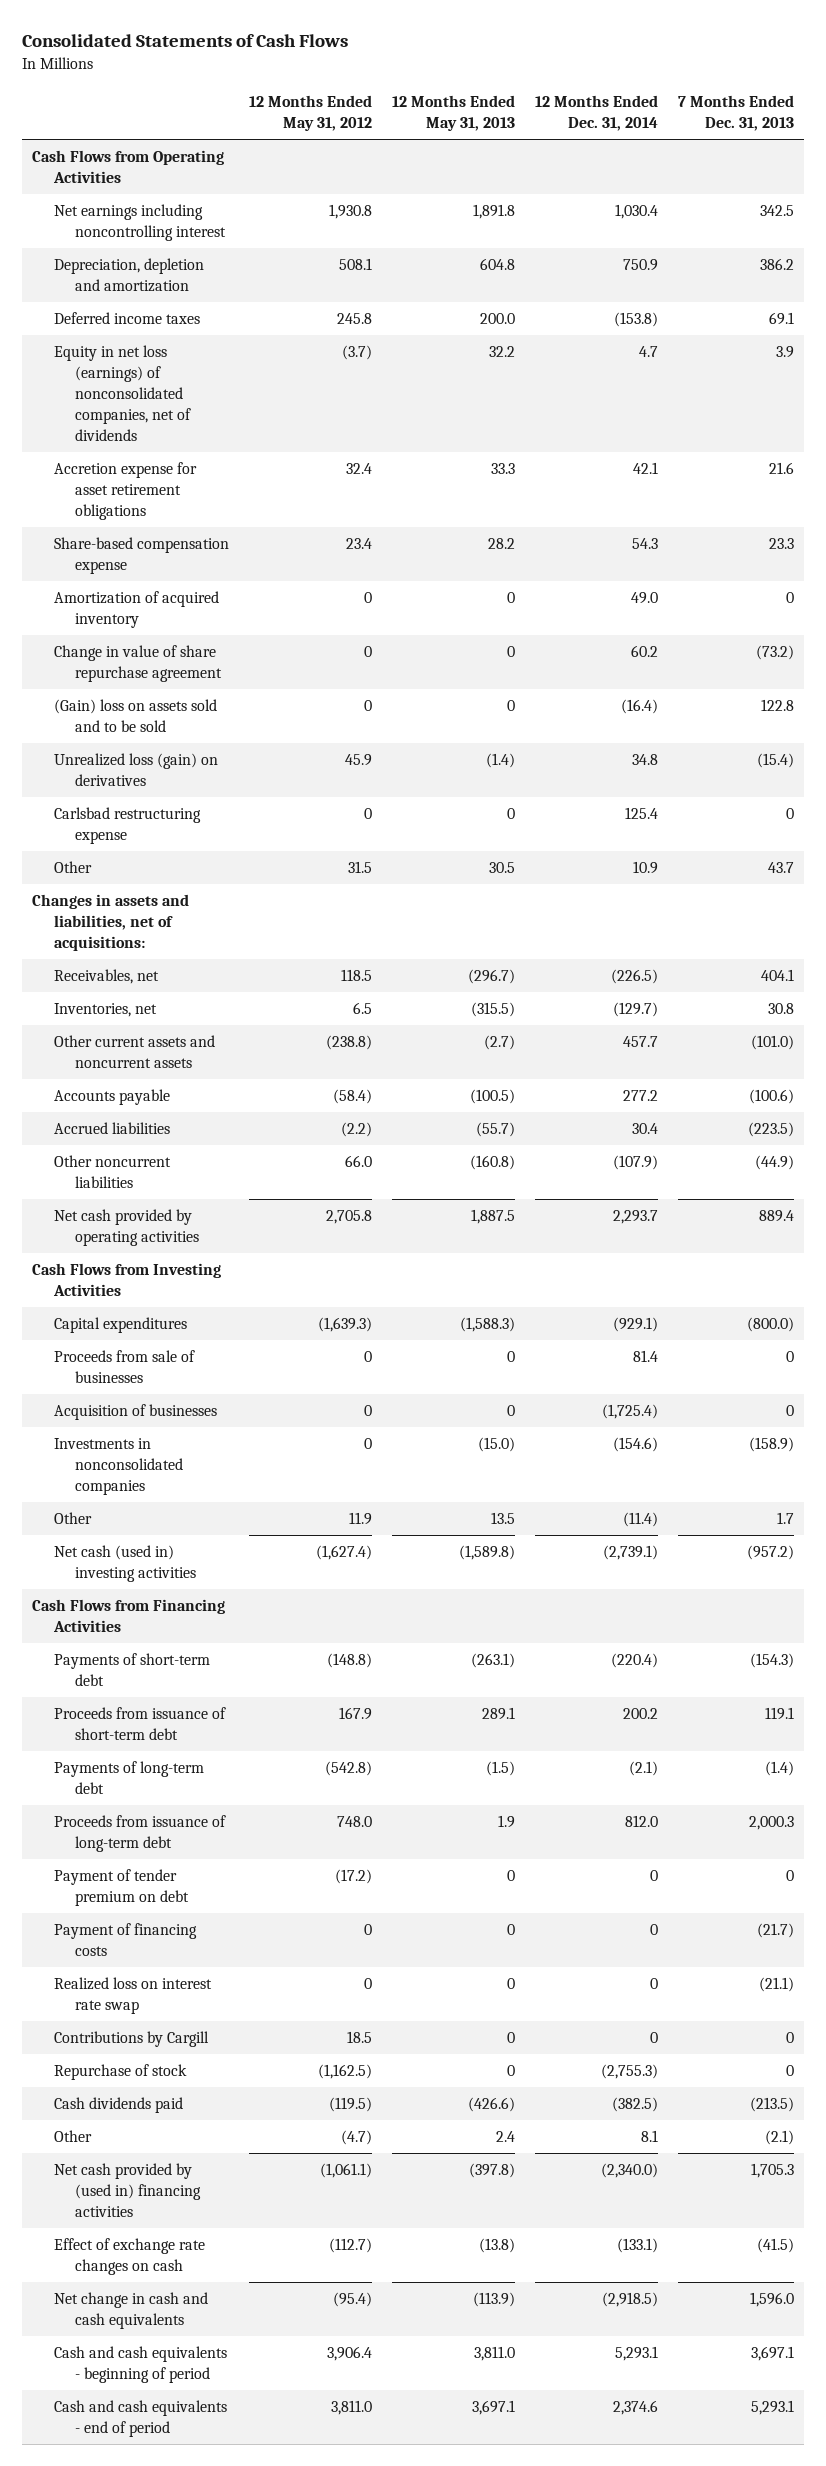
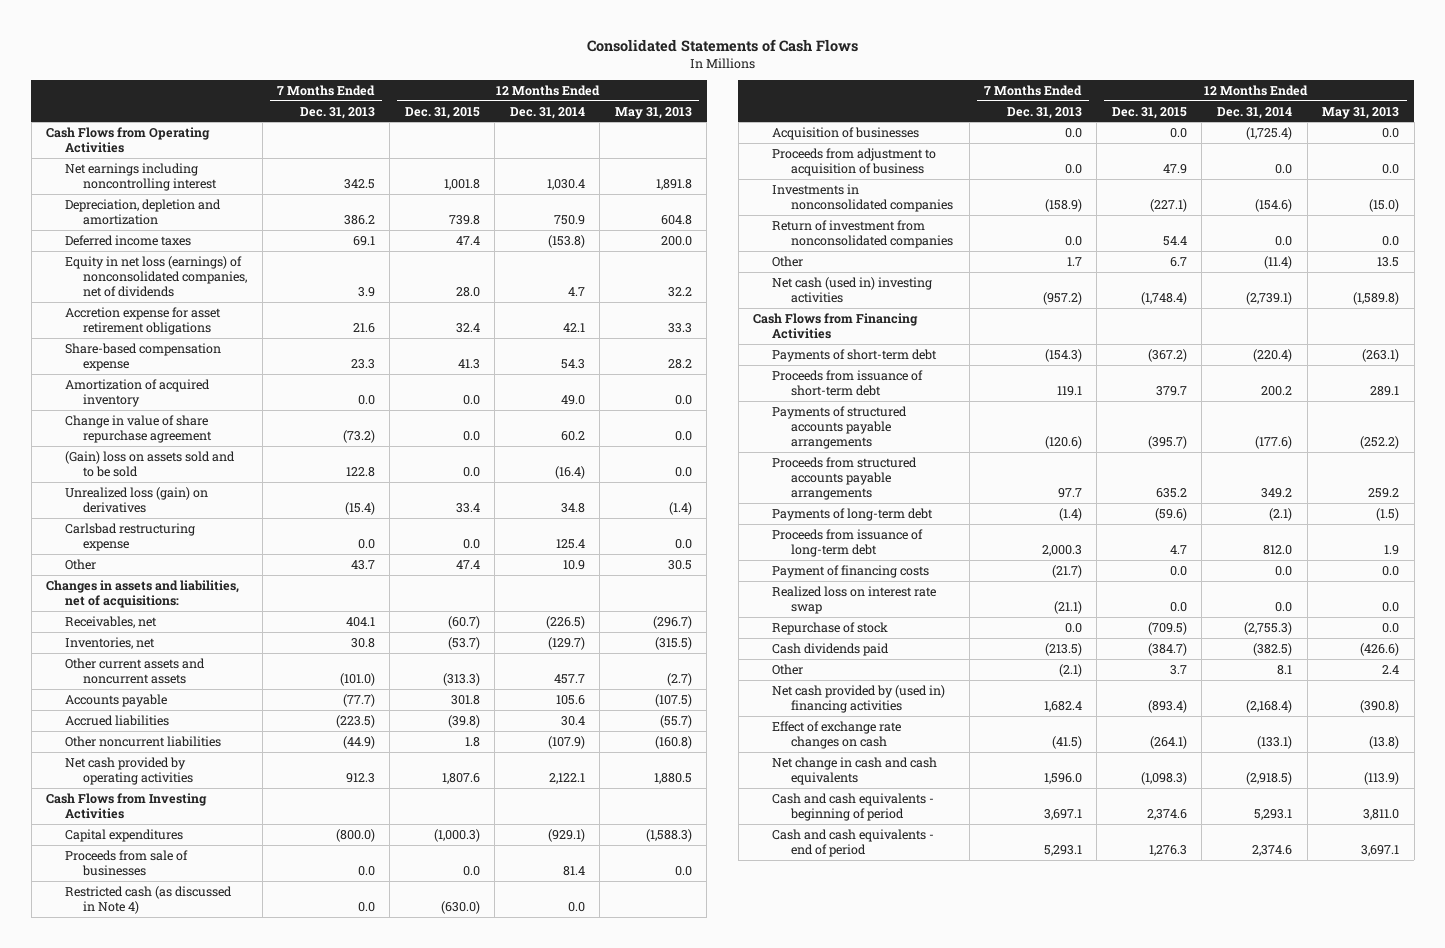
[248,95,372,132] 12 Months Ended May 31, 2012 -> none
none -> [404,106,480,119] Dec. 31, 2015
[506,592,515,604] 0 -> [674,394,692,405] 0.0
[786,592,795,604] 0 -> [357,394,375,405] 0.0
[506,646,515,658] 0 -> [674,430,692,441] 0.0
[506,700,515,712] 0 -> [674,466,692,477] 0.0
[506,808,515,820] 0 -> [674,538,692,549] 0.0
[786,808,795,820] 0 -> [357,538,375,549] 0.0
[469,1089,515,1105] (100.5) -> [654,693,692,707] (107.5)
[623,1090,659,1102] 277.2 -> [555,694,585,705] 105.6
[749,1089,795,1105] (100.6) -> [342,693,375,707] (77.7)
[470,1209,515,1225] 1,887.5 -> [653,772,692,784] 1,880.5
[613,1210,659,1225] 2,293.7 -> [548,772,585,784] 2,122.1
[759,1210,795,1223] 889.4 -> [345,772,375,783] 912.3
[506,1351,515,1363] 0 -> [674,865,692,876] 0.0
[786,1351,795,1363] 0 -> [357,865,375,876] 0.0
none -> [64,885,232,914] Restricted cash (as discussed in Note 4)
[506,1405,515,1417] 0 -> [1382,127,1400,138] 0.0
[786,1405,795,1417] 0 -> [1064,127,1082,138] 0.0
none -> [772,147,937,176] Proceeds from adjustment to acquisition of business
none -> [772,219,953,248] Return of investment from nonconsolidated companies
none -> [772,405,908,450] Payments of structured accounts payable arrangements
none -> [772,456,918,501] Proceeds from structured accounts payable arrangements
[53,1869,190,1906] Payment of tender premium on debt -> none
[53,2031,209,2048] Contributions by Cargill -> none
[506,1924,515,1936] 0 -> [1382,565,1400,576] 0.0
[650,1924,659,1936] 0 -> [1275,565,1293,576] 0.0
[506,1978,515,1990] 0 -> [1382,601,1400,612] 0.0
[650,1978,659,1990] 0 -> [1275,601,1293,612] 0.0
[506,2065,515,2077] 0 -> [1382,622,1400,633] 0.0
[786,2065,795,2077] 0 -> [1064,622,1082,633] 0.0
[468,2163,515,2179] (397.8) -> [1360,699,1400,713] (390.8)
[601,2163,659,2179] (2,340.0) -> [1246,699,1293,713] (2,168.4)
[751,2163,795,2179] 1,705.3 -> [1043,700,1082,712] 1,682.4

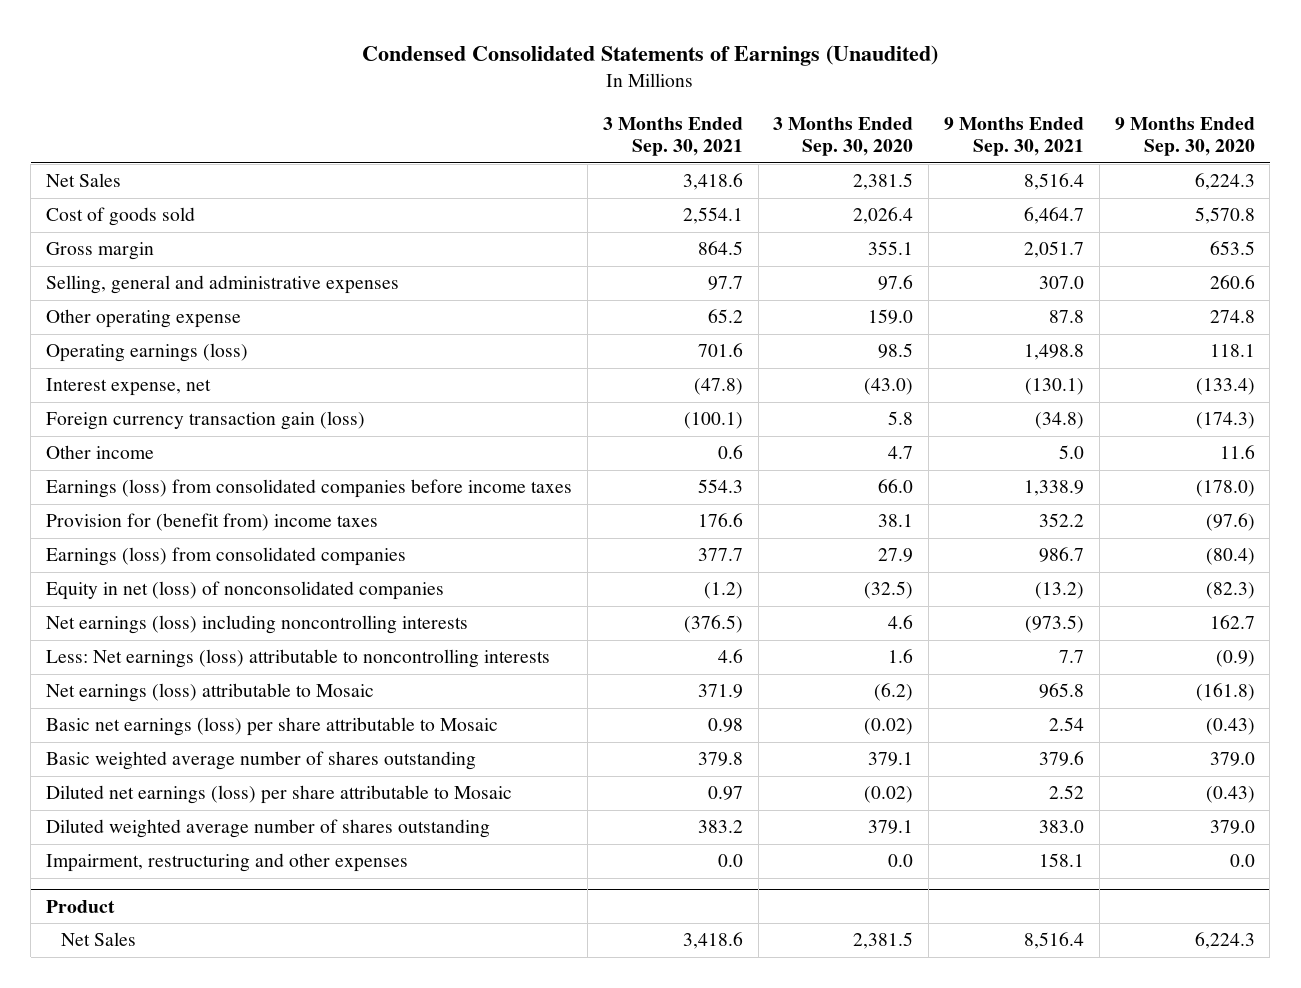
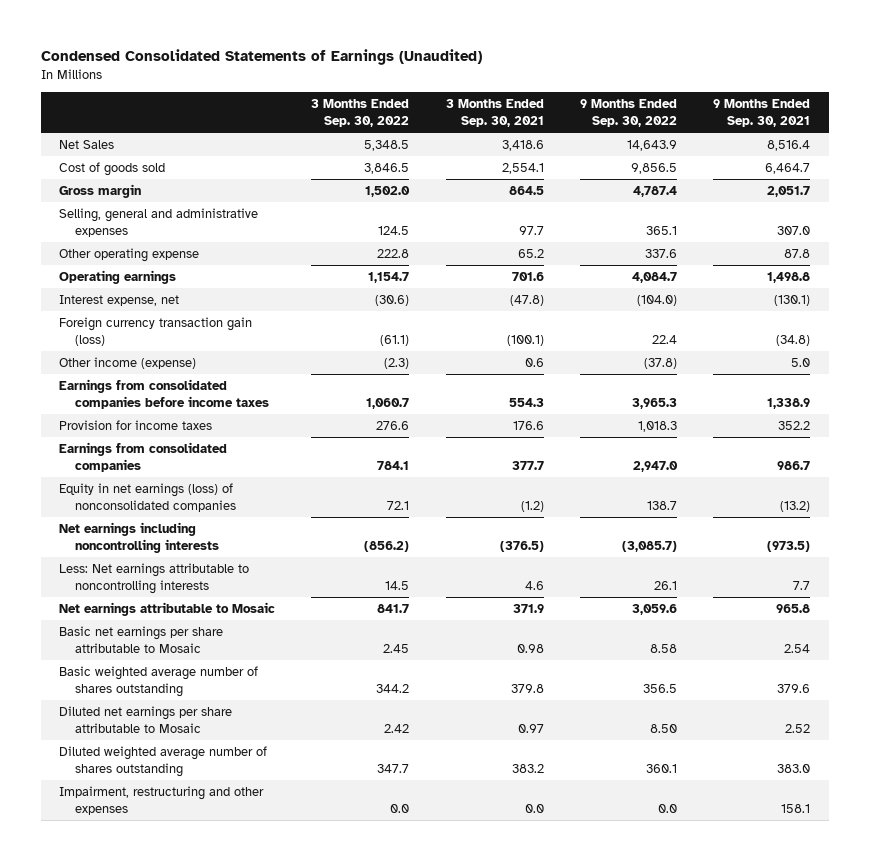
[773,116,914,157] 3 Months Ended Sep. 30, 2020 -> none
[1114,116,1255,157] 9 Months Ended Sep. 30, 2020 -> none
none -> [311,99,410,127] 3 Months Ended Sep. 30, 2022
none -> [580,99,678,127] 9 Months Ended Sep. 30, 2022
[46,343,249,363] Operating earnings (loss) -> [58,270,176,285] Operating earnings
[46,445,155,460] Other income -> [58,357,196,370] Other income (expense)
[46,479,573,499] Earnings (loss) from consolidated companies before income taxes -> [58,379,270,409] Earnings from consolidated companies before income taxes
[46,513,379,532] Provision for (benefit from) income taxes -> [58,420,212,431] Provision for income taxes
[46,547,407,567] Earnings (loss) from consolidated companies -> [58,442,227,472] Earnings from consolidated companies
[46,581,445,601] Equity in net (loss) of nonconsolidated companies -> [58,483,237,512] Equity in net earnings (loss) of nonconsolidated companies
[46,615,469,635] Net earnings (loss) including noncontrolling interests -> [58,522,220,553] Net earnings including noncontrolling interests
[46,649,551,669] Less: Net earnings (loss) attributable to noncontrolling interests -> [58,563,249,594] Less: Net earnings attributable to noncontrolling interests
[46,683,375,703] Net earnings (loss) attributable to Mosaic -> [58,602,275,617] Net earnings attributable to Mosaic
[46,717,499,737] Basic net earnings (loss) per share attributable to Mosaic -> [58,626,223,653] Basic net earnings per share attributable to Mosaic
[46,785,513,805] Diluted net earnings (loss) per share attributable to Mosaic -> [58,706,232,733] Diluted net earnings per share attributable to Mosaic
[46,899,116,913] Product -> none
[61,932,137,947] Net Sales -> none

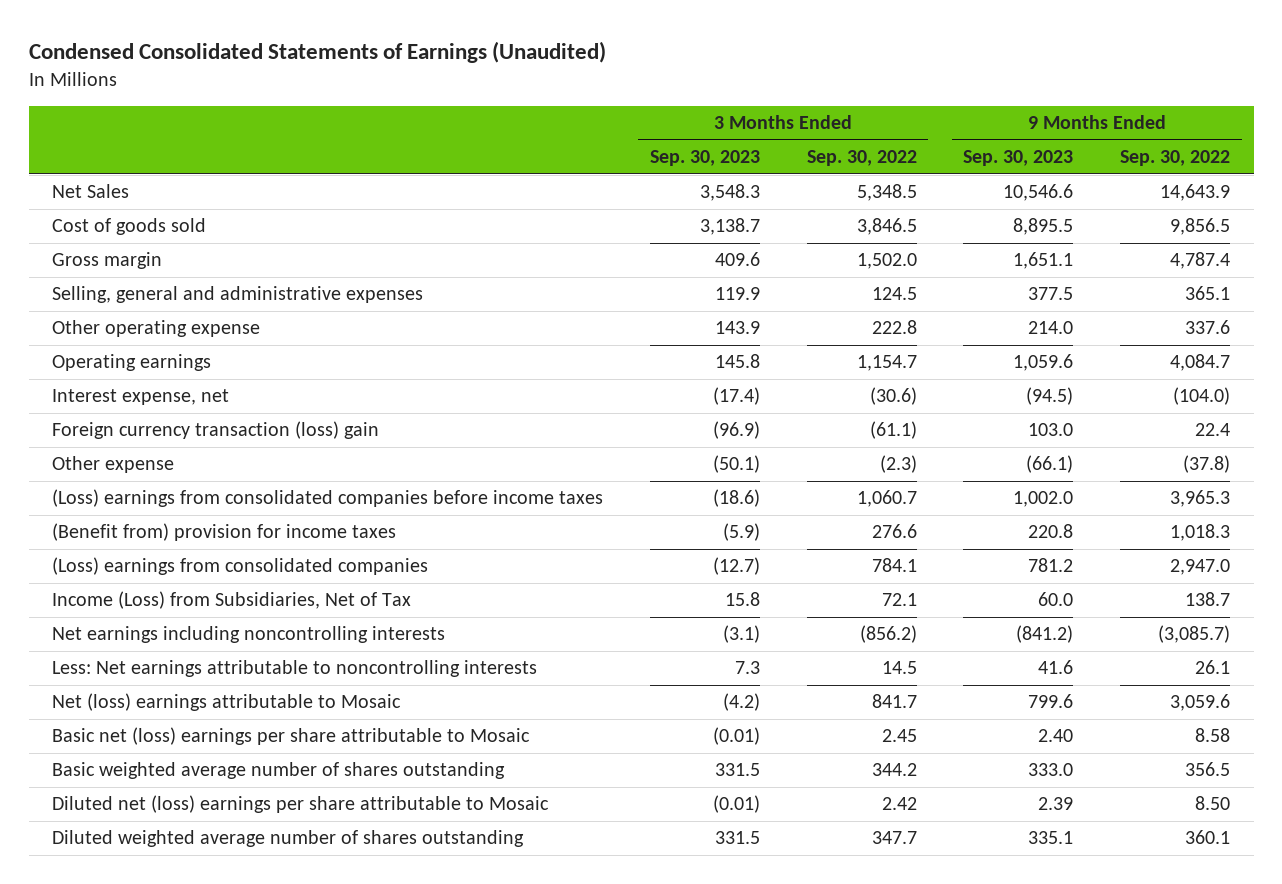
[445,99,544,127] 3 Months Ended Sep. 30, 2021 -> none
[713,99,811,127] 9 Months Ended Sep. 30, 2021 -> none
none -> [649,150,760,167] Sep. 30, 2023
none -> [963,150,1074,167] Sep. 30, 2023
[58,317,252,346] Foreign currency transaction gain (loss) -> [52,421,380,440] Foreign currency transaction (loss) gain
[58,357,196,370] Other income (expense) -> [52,456,175,474] Other expense
[58,379,270,409] Earnings from consolidated companies before income taxes -> [52,489,604,508] (Loss) earnings from consolidated companies before income taxes
[58,420,212,431] Provision for income taxes -> [52,523,397,542] (Benefit from) provision for income taxes
[58,442,227,472] Earnings from consolidated companies -> [52,557,429,576] (Loss) earnings from consolidated companies
[58,483,237,512] Equity in net earnings (loss) of nonconsolidated companies -> [52,591,412,610] Income (Loss) from Subsidiaries, Net of Tax
[58,602,275,617] Net earnings attributable to Mosaic -> [52,693,402,712] Net (loss) earnings attributable to Mosaic
[58,626,223,653] Basic net earnings per share attributable to Mosaic -> [52,727,531,746] Basic net (loss) earnings per share attributable to Mosaic
[58,706,232,733] Diluted net earnings per share attributable to Mosaic -> [52,795,550,814] Diluted net (loss) earnings per share attributable to Mosaic
[58,786,264,815] Impairment, restructuring and other expenses -> none

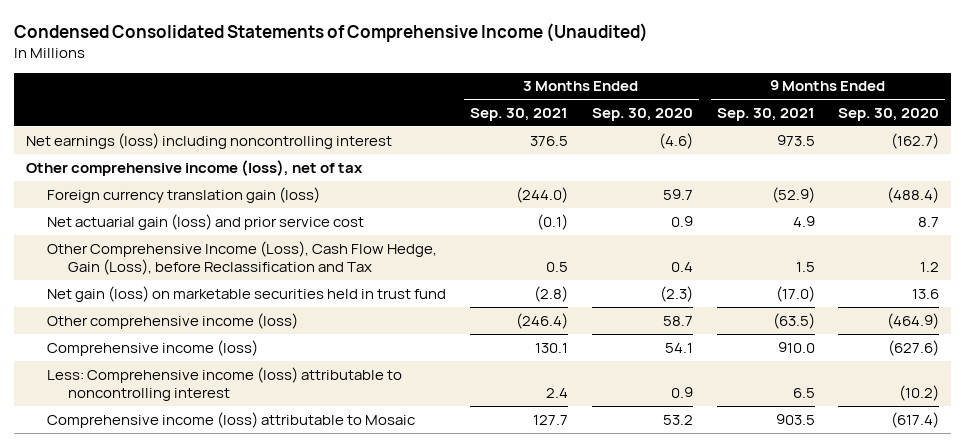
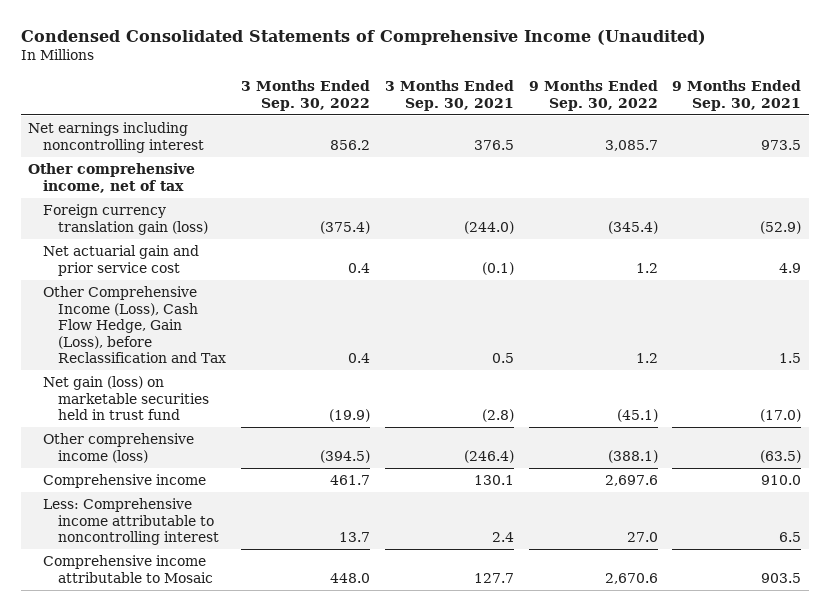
[591,107,693,121] Sep. 30, 2020 -> none
[838,107,940,121] Sep. 30, 2020 -> none
none -> [240,80,370,111] 3 Months Ended Sep. 30, 2022
none -> [528,80,658,111] 9 Months Ended Sep. 30, 2022
[26,132,393,149] Net earnings (loss) including noncontrolling interest -> [28,121,205,153] Net earnings including noncontrolling interest
[26,159,364,176] Other comprehensive income (loss), net of tax -> [28,162,196,193] Other comprehensive income, net of tax
[47,213,365,230] Net actuarial gain (loss) and prior service cost -> [43,244,200,276] Net actuarial gain and prior service cost
[47,339,259,356] Comprehensive income (loss) -> [43,473,207,488] Comprehensive income
[47,366,403,401] Less: Comprehensive income (loss) attributable to noncontrolling interest -> [43,497,220,546] Less: Comprehensive income attributable to noncontrolling interest
[47,411,416,428] Comprehensive income (loss) attributable to Mosaic -> [43,554,214,583] Comprehensive income attributable to Mosaic

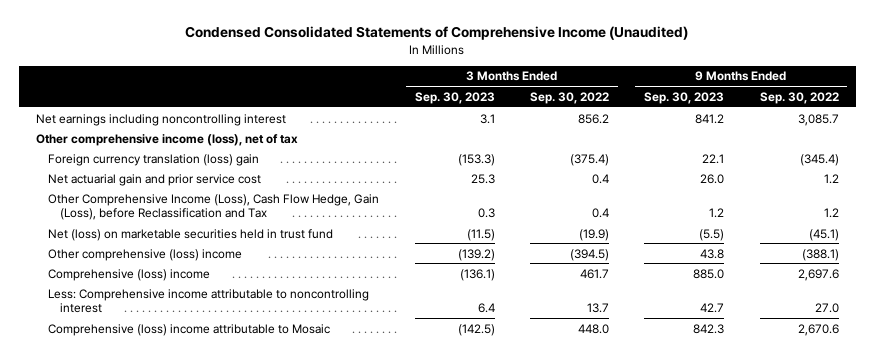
[384,80,514,111] 3 Months Ended Sep. 30, 2021 -> none
[672,80,802,111] 9 Months Ended Sep. 30, 2021 -> none
none -> [414,91,495,104] Sep. 30, 2023
none -> [644,91,725,104] Sep. 30, 2023
[28,162,196,193] Other comprehensive income, net of tax -> [36,133,299,146] Other comprehensive income (loss), net of tax
[43,203,209,235] Foreign currency translation gain (loss) -> [48,153,260,166] Foreign currency translation (loss) gain
[43,375,210,421] Net gain (loss) on marketable securities held in trust fund -> [48,228,334,241] Net (loss) on marketable securities held in trust fund
[43,432,195,463] Other comprehensive income (loss) -> [48,248,243,261] Other comprehensive (loss) income
[43,473,207,488] Comprehensive income -> [48,268,211,281] Comprehensive (loss) income
[43,554,214,583] Comprehensive income attributable to Mosaic -> [48,323,331,336] Comprehensive (loss) income attributable to Mosaic

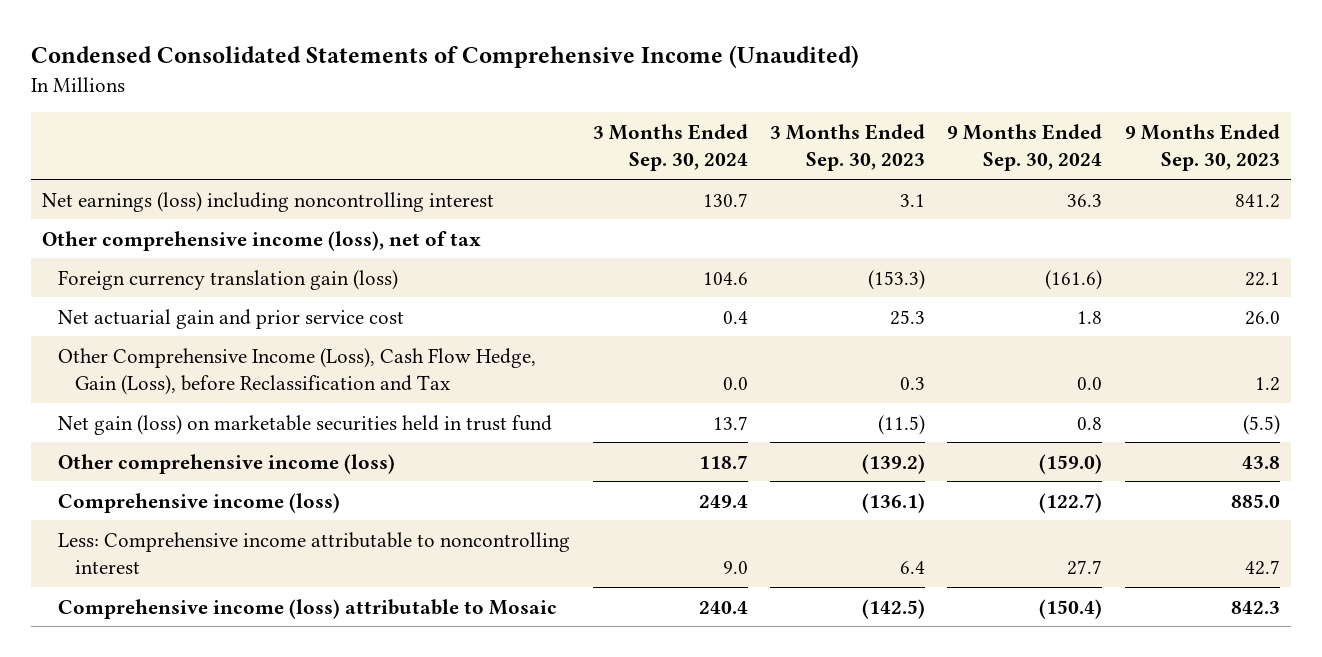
[529,91,609,104] Sep. 30, 2022 -> none
[759,91,839,104] Sep. 30, 2022 -> none
none -> [592,124,748,172] 3 Months Ended Sep. 30, 2024
none -> [947,124,1103,172] 9 Months Ended Sep. 30, 2024
[36,113,287,126] Net earnings including noncontrolling interest -> [41,191,494,212] Net earnings (loss) including noncontrolling interest
[48,153,260,166] Foreign currency translation (loss) gain -> [58,269,399,290] Foreign currency translation gain (loss)
[48,228,334,241] Net (loss) on marketable securities held in trust fund -> [58,414,553,435] Net gain (loss) on marketable securities held in trust fund
[48,248,243,261] Other comprehensive (loss) income -> [58,453,396,474] Other comprehensive income (loss)
[48,268,211,281] Comprehensive (loss) income -> [58,492,341,513] Comprehensive income (loss)
[48,323,331,336] Comprehensive (loss) income attributable to Mosaic -> [58,598,558,619] Comprehensive income (loss) attributable to Mosaic

